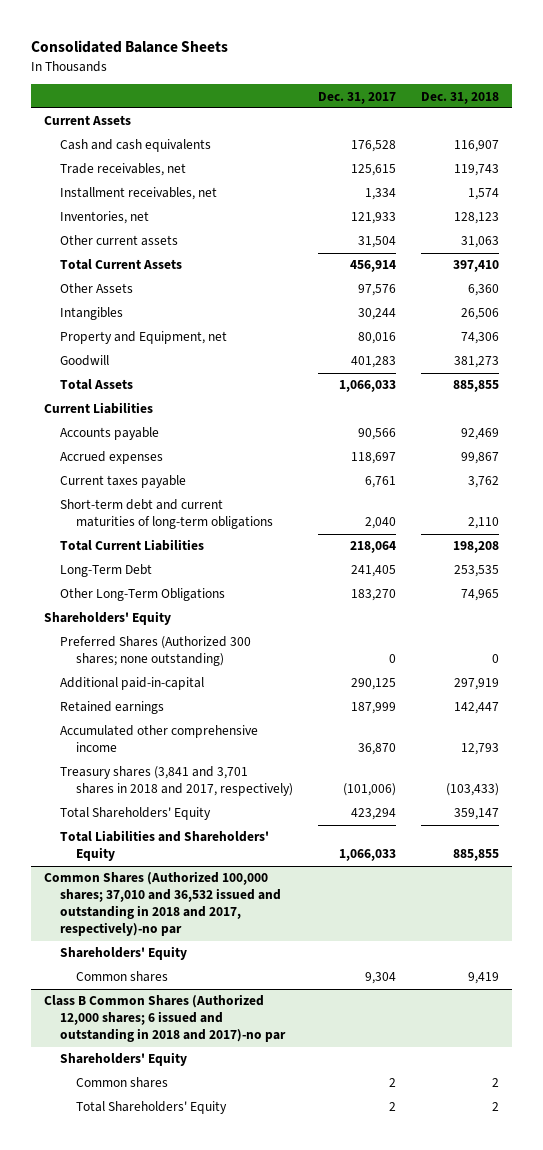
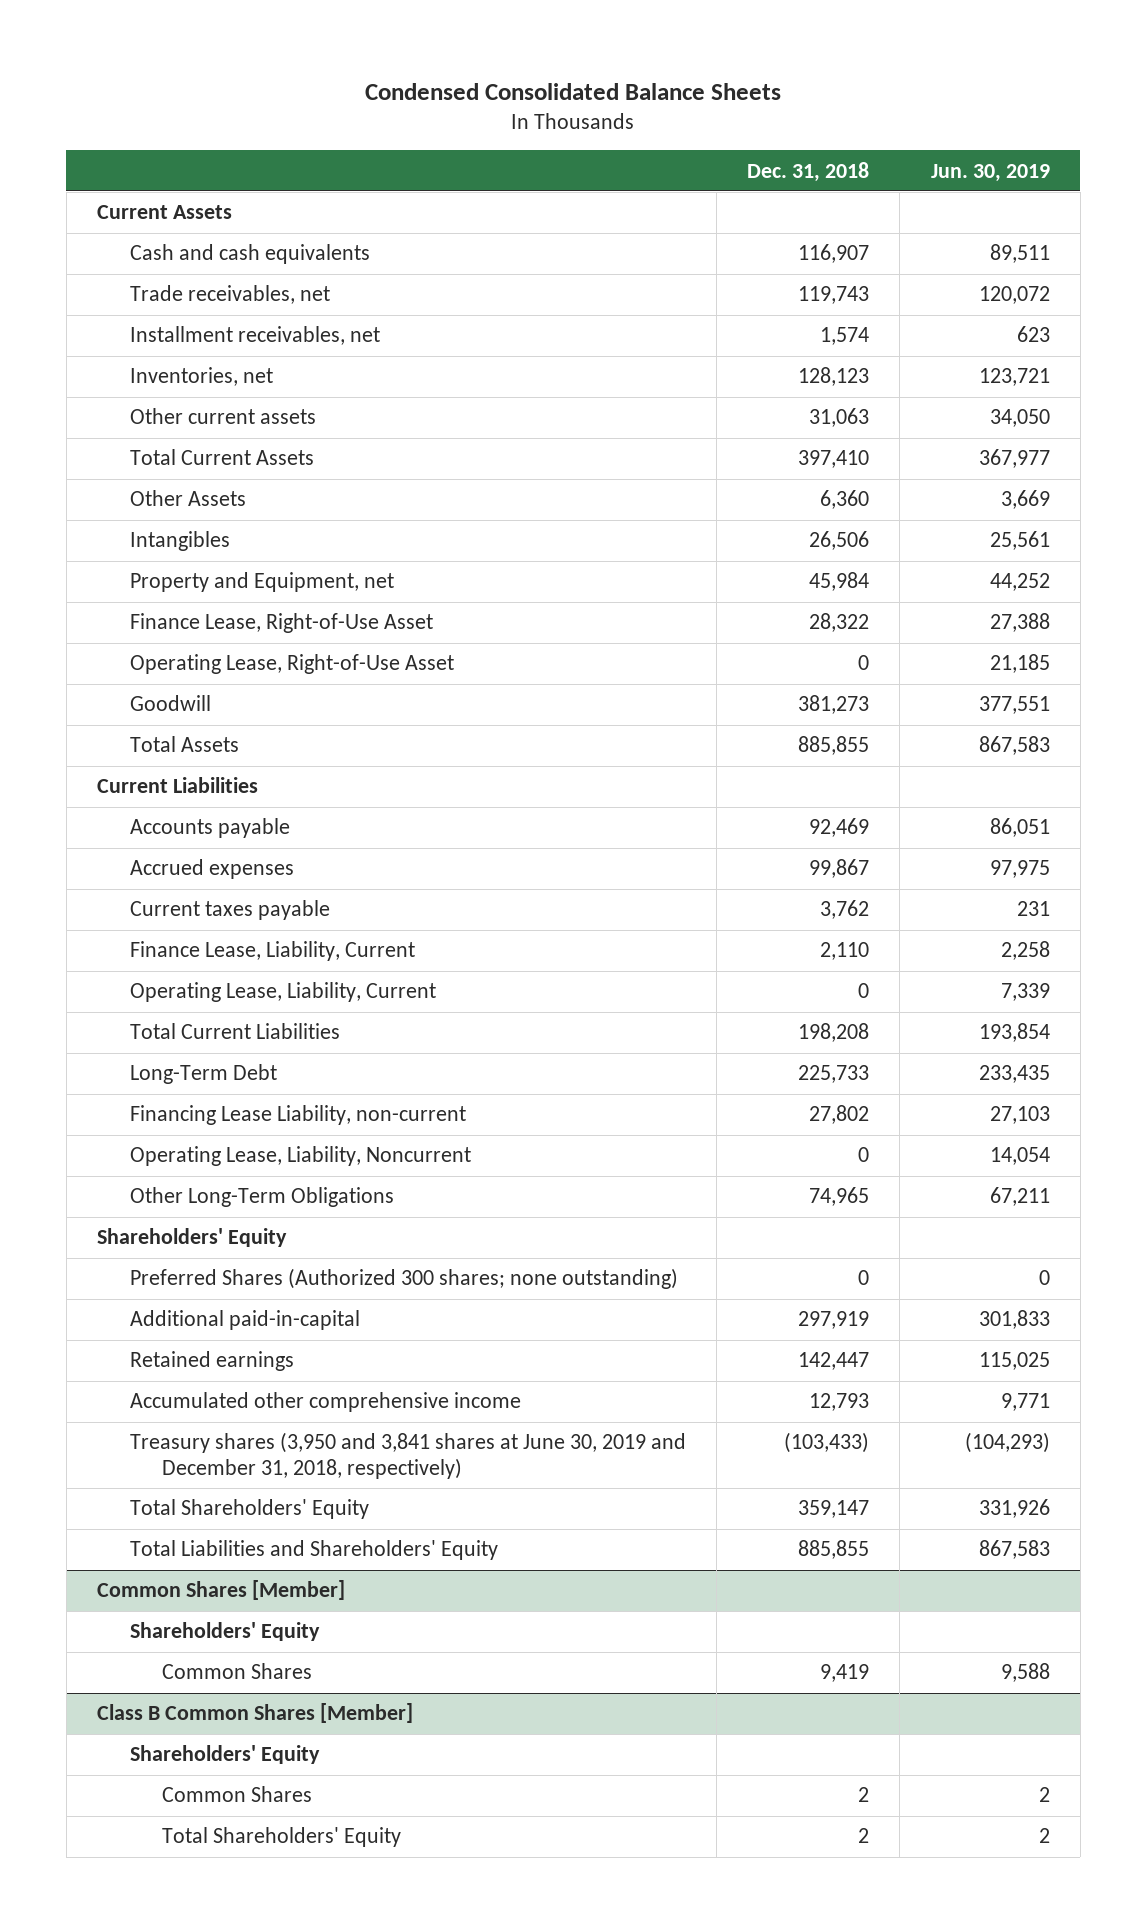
[31,40,229,54] Consolidated Balance Sheets -> [365,82,782,100] Condensed Consolidated Balance Sheets
[318,91,397,104] Dec. 31, 2017 -> none
none -> [930,163,1050,182] Jun. 30, 2019
[461,332,500,345] 74,306 -> [809,572,870,592] 45,984
none -> [129,613,433,634] Finance Lease, Right-of-Use Asset
none -> [129,654,454,675] Operating Lease, Right-of-Use Asset
[59,499,273,530] Short-term debt and current maturities of long-term obligations -> [129,941,415,962] Finance Lease, Liability, Current
none -> [129,982,436,1003] Operating Lease, Liability, Current
[454,565,500,578] 253,535 -> [798,1065,870,1084] 225,733
none -> [129,1105,466,1126] Financing Lease Liability, non-current
none -> [129,1146,471,1167] Operating Lease, Liability, Noncurrent
[59,766,293,797] Treasury shares (3,841 and 3,701 shares in 2018 and 2017, respectively) -> [129,1432,686,1479] Treasury shares (3,950 and 3,841 shares at June 30, 2019 and December 31, 2018, respectively)
[43,871,281,937] Common Shares (Authorized 100,000 shares; 37,010 and 36,532 issued and outstanding in 2018 and 2017, respectively)-no par -> [96,1580,345,1601] Common Shares [Member]
[75,971,168,983] Common shares -> [162,1663,313,1680] Common Shares
[43,994,286,1043] Class B Common Shares (Authorized 12,000 shares; 6 issued and outstanding in 2018 and 2017)-no par -> [96,1703,413,1724] Class B Common Shares [Member]
[75,1077,168,1089] Common shares -> [162,1786,313,1803] Common Shares

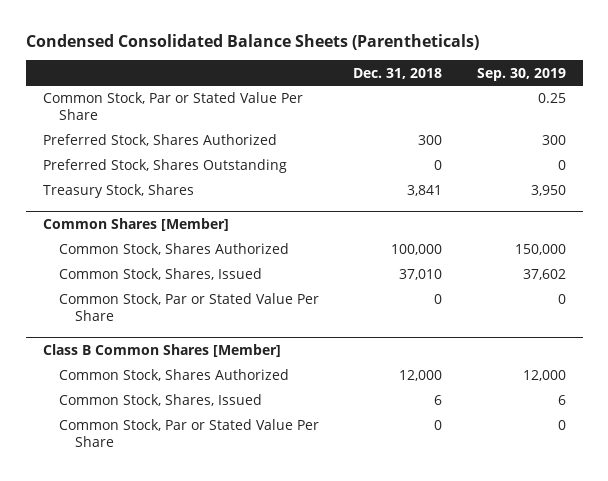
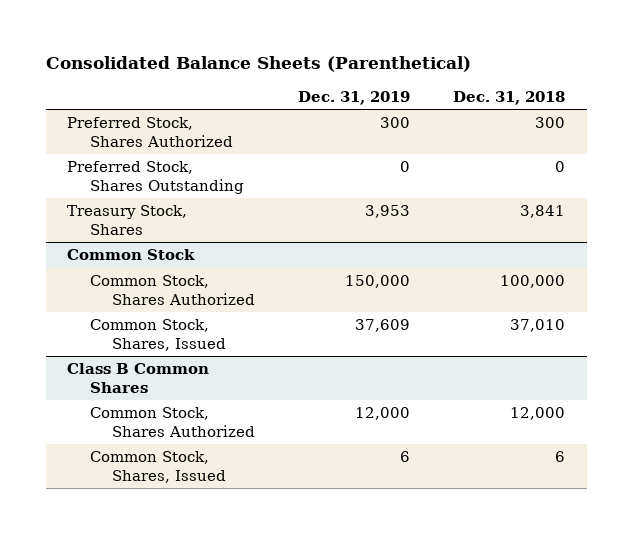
[25,33,479,50] Condensed Consolidated Balance Sheets (Parentheticals) -> [45,56,471,73] Consolidated Balance Sheets (Parenthetical)
[476,67,566,81] Sep. 30, 2019 -> none
none -> [298,91,411,106] Dec. 31, 2019
[42,92,303,121] Common Stock, Par or Stated Value Per Share -> none
[42,217,229,231] Common Shares [Member] -> [67,249,196,261] Common Stock
[59,293,320,322] Common Stock, Par or Stated Value Per Share -> none
[42,343,281,357] Class B Common Shares [Member] -> [67,363,210,394] Class B Common Shares
[59,419,320,448] Common Stock, Par or Stated Value Per Share -> none

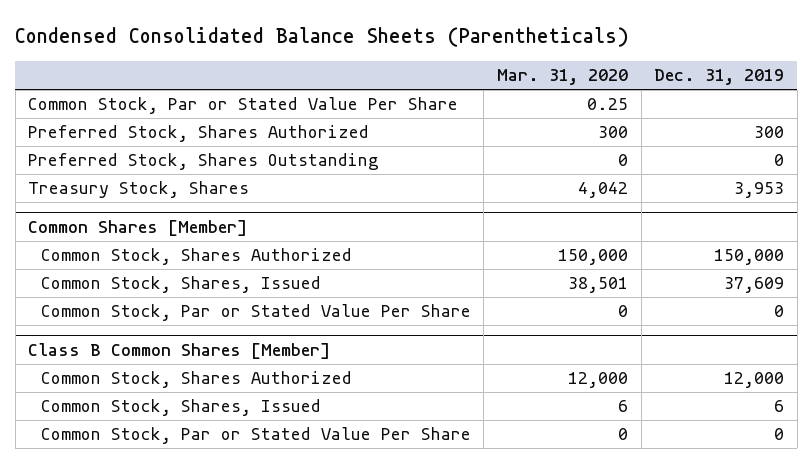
[45,56,471,73] Consolidated Balance Sheets (Parenthetical) -> [15,26,630,47] Condensed Consolidated Balance Sheets (Parentheticals)
[453,91,566,106] Dec. 31, 2018 -> none
none -> [497,69,629,86] Mar. 31, 2020
none -> [28,97,459,115] Common Stock, Par or Stated Value Per Share
[67,249,196,261] Common Stock -> [28,219,248,236] Common Shares [Member]
none -> [40,304,471,322] Common Stock, Par or Stated Value Per Share
[67,363,210,394] Class B Common Shares -> [28,342,331,359] Class B Common Shares [Member]
none -> [40,427,471,445] Common Stock, Par or Stated Value Per Share

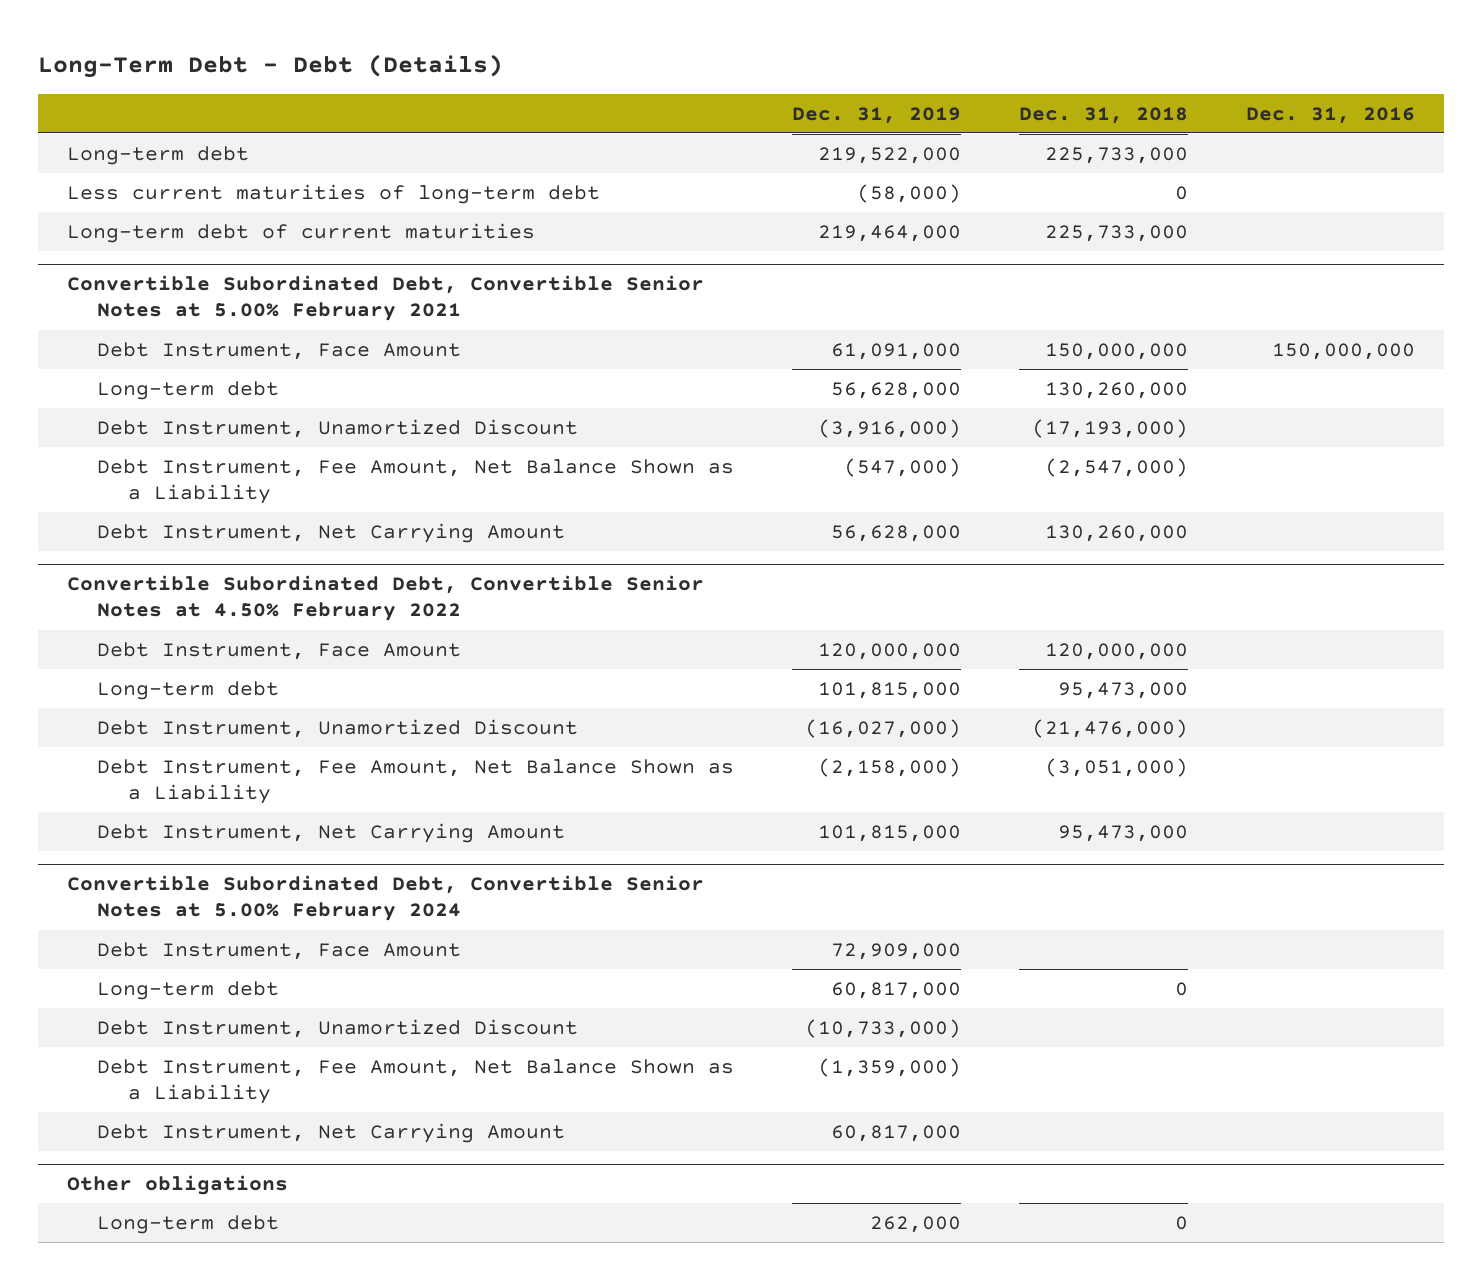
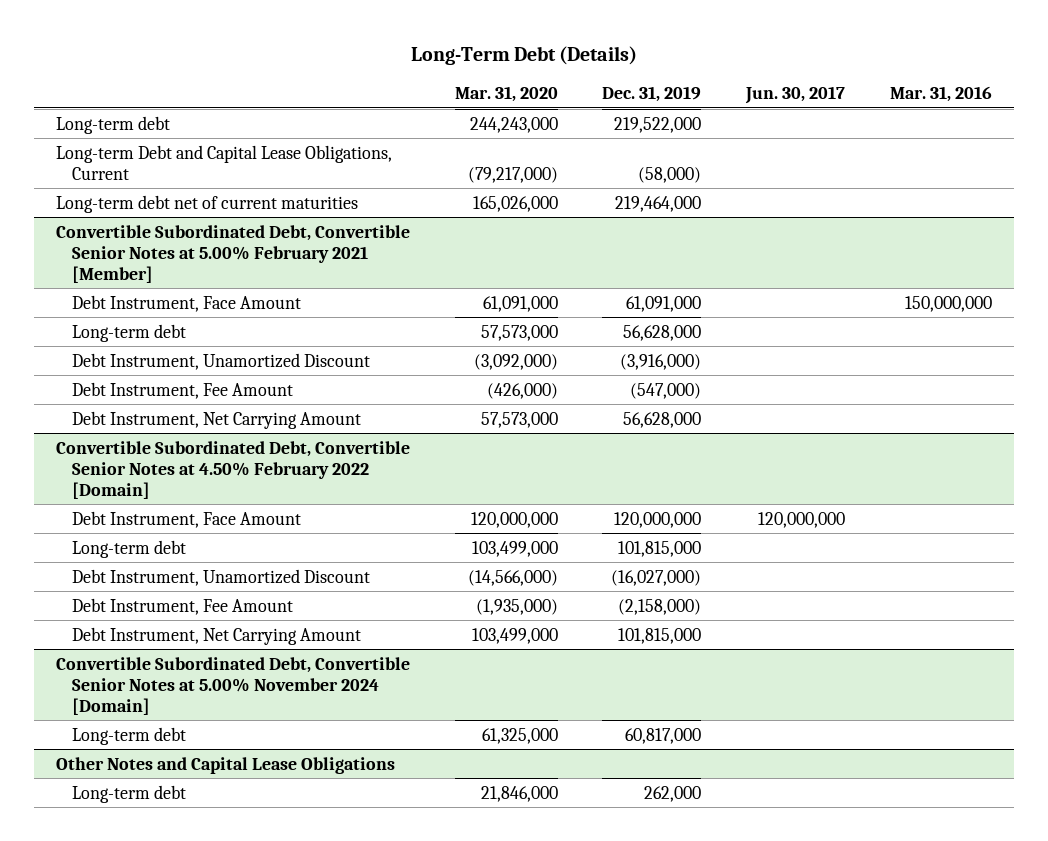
[38,53,504,78] Long-Term Debt - Debt (Details) -> [410,45,637,65] Long-Term Debt (Details)
[1019,106,1189,124] Dec. 31, 2018 -> none
[1246,106,1416,124] Dec. 31, 2016 -> none
none -> [454,86,558,103] Mar. 31, 2020
none -> [744,86,845,105] Jun. 30, 2017
none -> [889,86,992,103] Mar. 31, 2016
[67,184,601,205] Less current maturities of long-term debt -> [55,144,392,180] Long-term Debt and Capital Lease Obligations, Current
[67,223,536,244] Long-term debt of current maturities -> [55,194,358,213] Long-term debt net of current maturities
[67,275,705,322] Convertible Subordinated Debt, Convertible Senior Notes at 5.00% February 2021 -> [55,224,410,283] Convertible Subordinated Debt, Convertible Senior Notes at 5.00% February 2021 [Member]
[97,459,735,505] Debt Instrument, Fee Amount, Net Balance Shown as a Liability -> [72,381,294,399] Debt Instrument, Fee Amount
[67,575,705,622] Convertible Subordinated Debt, Convertible Senior Notes at 4.50% February 2022 -> [55,440,410,499] Convertible Subordinated Debt, Convertible Senior Notes at 4.50% February 2022 [Domain]
[97,759,735,805] Debt Instrument, Fee Amount, Net Balance Shown as a Liability -> [72,597,294,615] Debt Instrument, Fee Amount
[97,942,462,961] Debt Instrument, Face Amount -> none
[67,875,705,922] Convertible Subordinated Debt, Convertible Senior Notes at 5.00% February 2024 -> [55,656,410,715] Convertible Subordinated Debt, Convertible Senior Notes at 5.00% November 2024 [Domain]
[97,1019,579,1039] Debt Instrument, Unamortized Discount -> none
[97,1059,735,1105] Debt Instrument, Fee Amount, Net Balance Shown as a Liability -> none
[97,1123,566,1144] Debt Instrument, Net Carrying Amount -> none
[67,1175,289,1196] Other obligations -> [55,756,395,774] Other Notes and Capital Lease Obligations

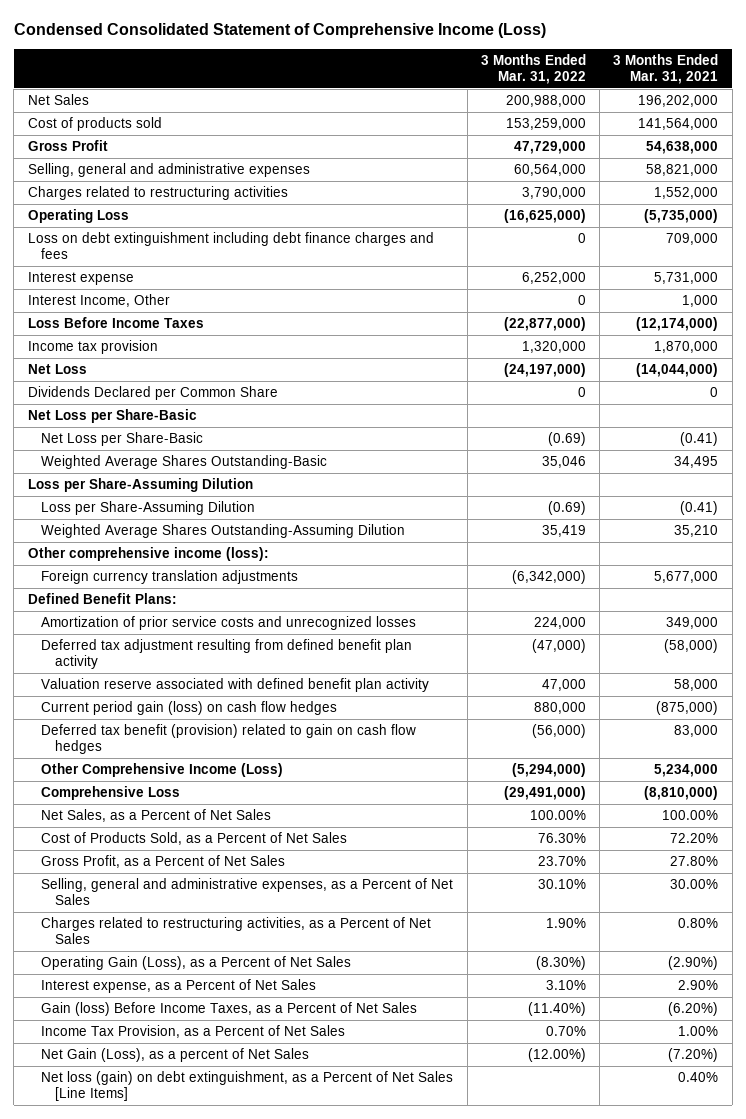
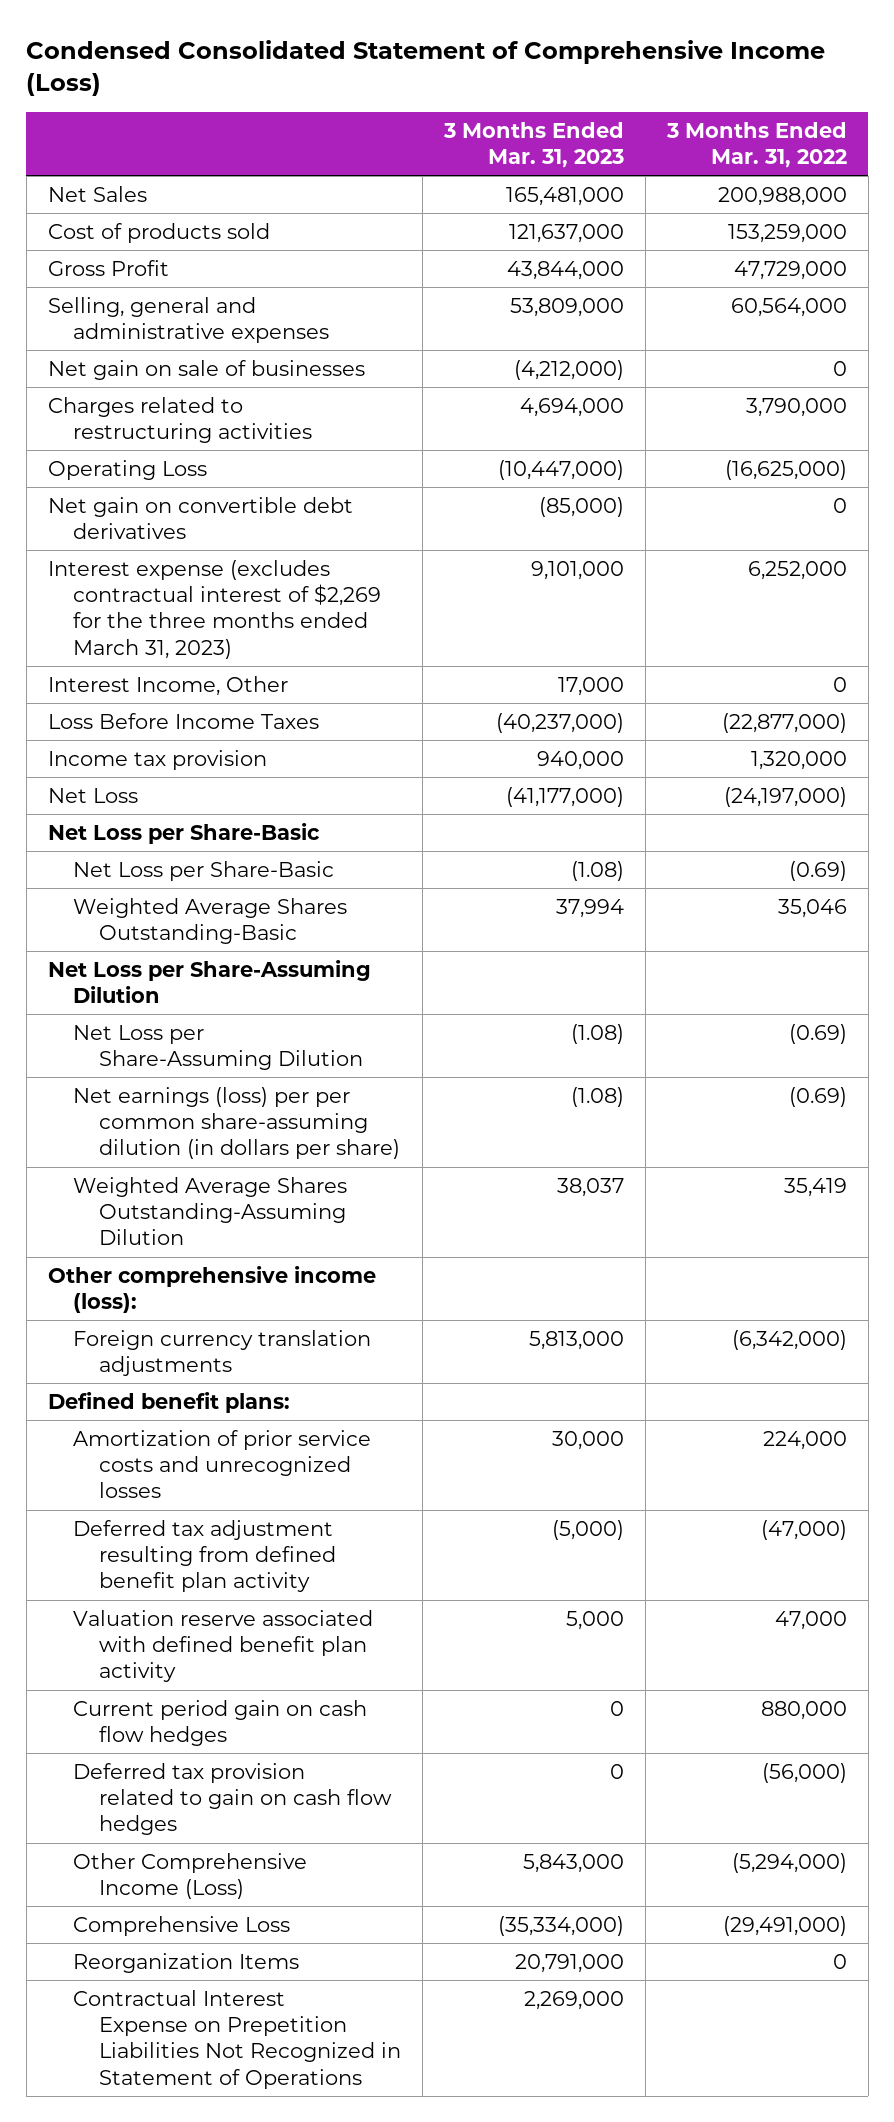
[613,53,719,85] 3 Months Ended Mar. 31, 2021 -> none
none -> [442,121,624,169] 3 Months Ended Mar. 31, 2023
none -> [47,359,365,380] Net gain on sale of businesses
[27,232,434,260] Loss on debt extinguishment including debt finance charges and fees -> none
none -> [47,496,353,540] Net gain on convertible debt derivatives
[27,272,134,286] Interest expense -> [47,559,382,659] Interest expense (excludes contractual interest of $2,269 for the three months ended March 31, 2023)
[27,386,278,401] Dividends Declared per Common Share -> none
[27,478,253,493] Loss per Share-Assuming Dilution -> [47,959,371,1004] Net Loss per Share-Assuming Dilution
[41,501,256,516] Loss per Share-Assuming Dilution -> [73,1024,363,1071] Net Loss per Share-Assuming Dilution
none -> [73,1086,400,1160] Net earnings (loss) per per common share-assuming dilution (in dollars per share)
[27,593,177,605] Defined Benefit Plans: -> [47,1391,290,1413] Defined benefit plans:
[41,701,338,716] Current period gain (loss) on cash flow hedges -> [73,1699,368,1747] Current period gain on cash flow hedges
[41,724,417,755] Deferred tax benefit (provision) related to gain on cash flow hedges -> [73,1762,392,1836] Deferred tax provision related to gain on cash flow hedges
[41,809,272,823] Net Sales, as a Percent of Net Sales -> none
[41,832,348,846] Cost of Products Sold, as a Percent of Net Sales -> none
[41,855,286,869] Gross Profit, as a Percent of Net Sales -> none
[41,878,454,906] Selling, general and administrative expenses, as a Percent of Net Sales -> none
[41,917,432,945] Charges related to restructuring activities, as a Percent of Net Sales -> none
[41,956,352,971] Operating Gain (Loss), as a Percent of Net Sales -> none
[41,979,317,994] Interest expense, as a Percent of Net Sales -> none
[41,1002,418,1017] Gain (loss) Before Income Taxes, as a Percent of Net Sales -> none
[41,1025,346,1039] Income Tax Provision, as a Percent of Net Sales -> none
[41,1048,310,1063] Net Gain (Loss), as a percent of Net Sales -> none
[41,1071,454,1102] Net loss (gain) on debt extinguishment, as a Percent of Net Sales [Line Items] -> none
none -> [73,1952,300,1973] Reorganization Items
none -> [73,1989,401,2089] Contractual Interest Expense on Prepetition Liabilities Not Recognized in Statement of Operations

